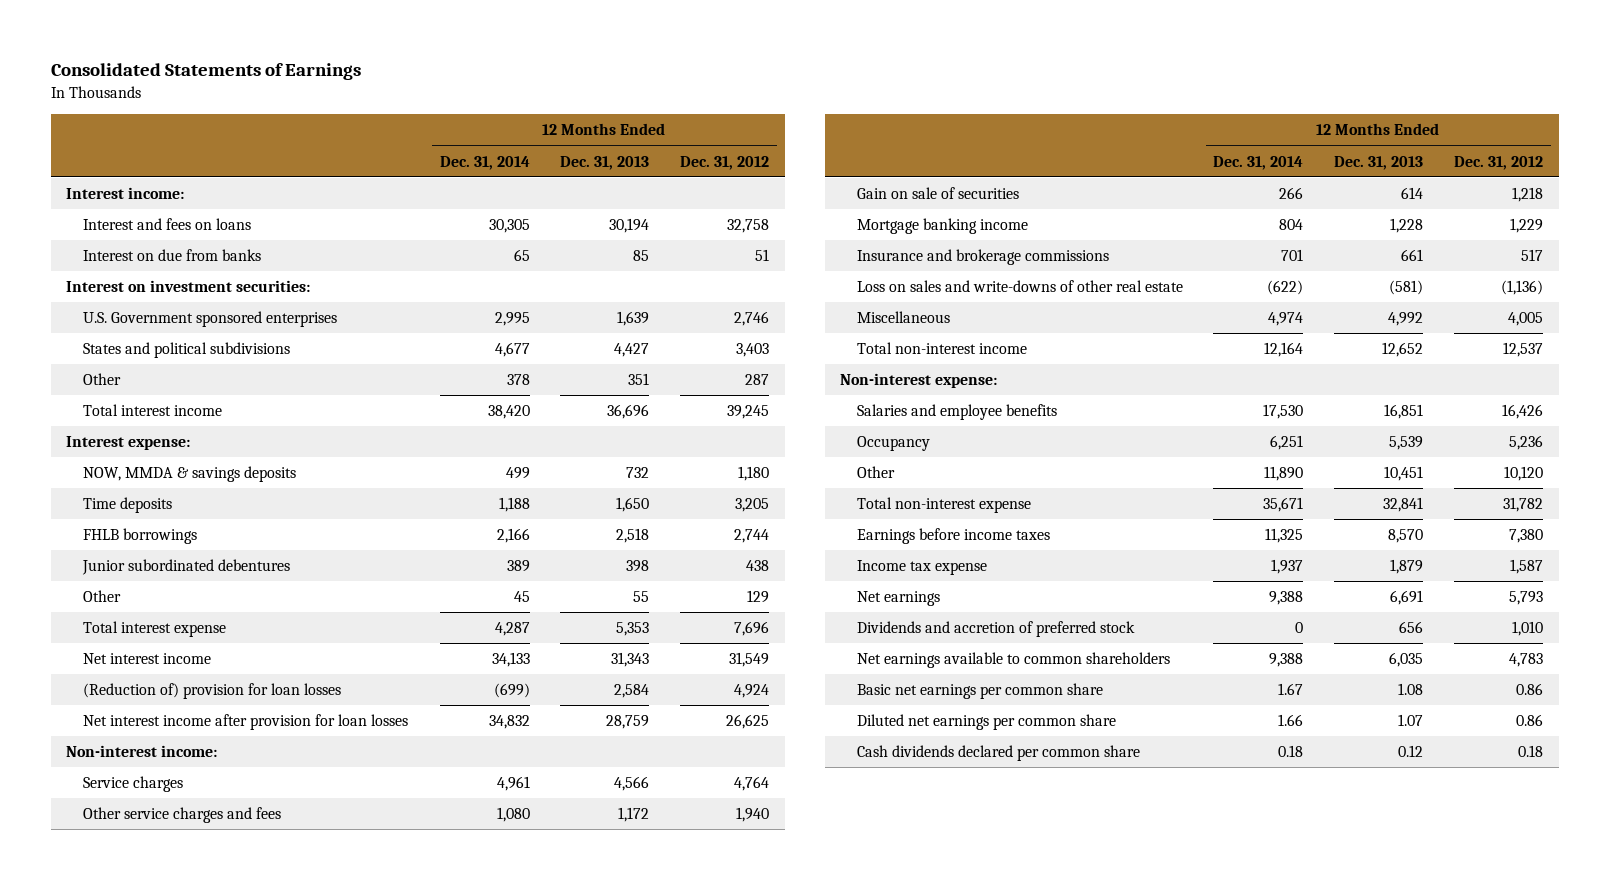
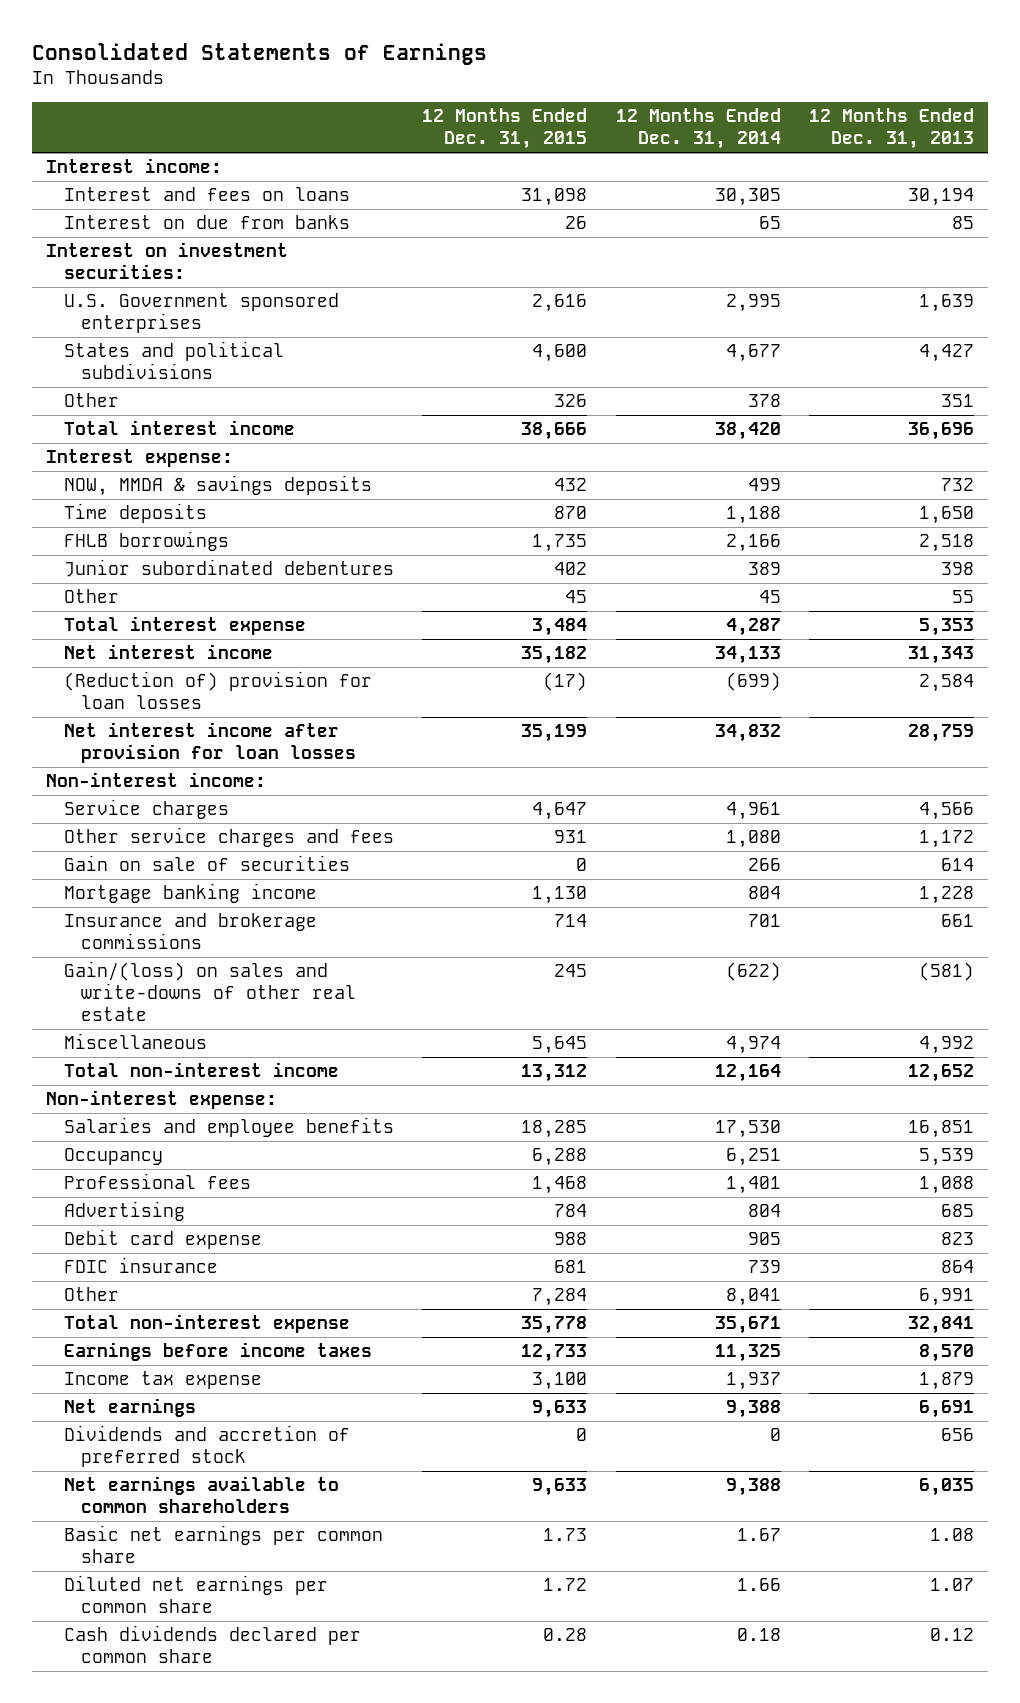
[680,155,770,170] Dec. 31, 2012 -> none
none -> [422,108,588,150] 12 Months Ended Dec. 31, 2015
[856,280,1183,293] Loss on sales and write-downs of other real estate -> [63,961,357,1022] Gain/(loss) on sales and write-downs of other real estate
none -> [63,1173,251,1190] Professional fees
none -> [63,1201,185,1222] Advertising
none -> [63,1229,262,1250] Debit card expense
none -> [63,1257,218,1274] FDIC insurance
[1264,466,1304,482] 11,890 -> [725,1288,781,1307] 8,041
[1384,466,1424,482] 10,451 -> [918,1288,974,1307] 6,991

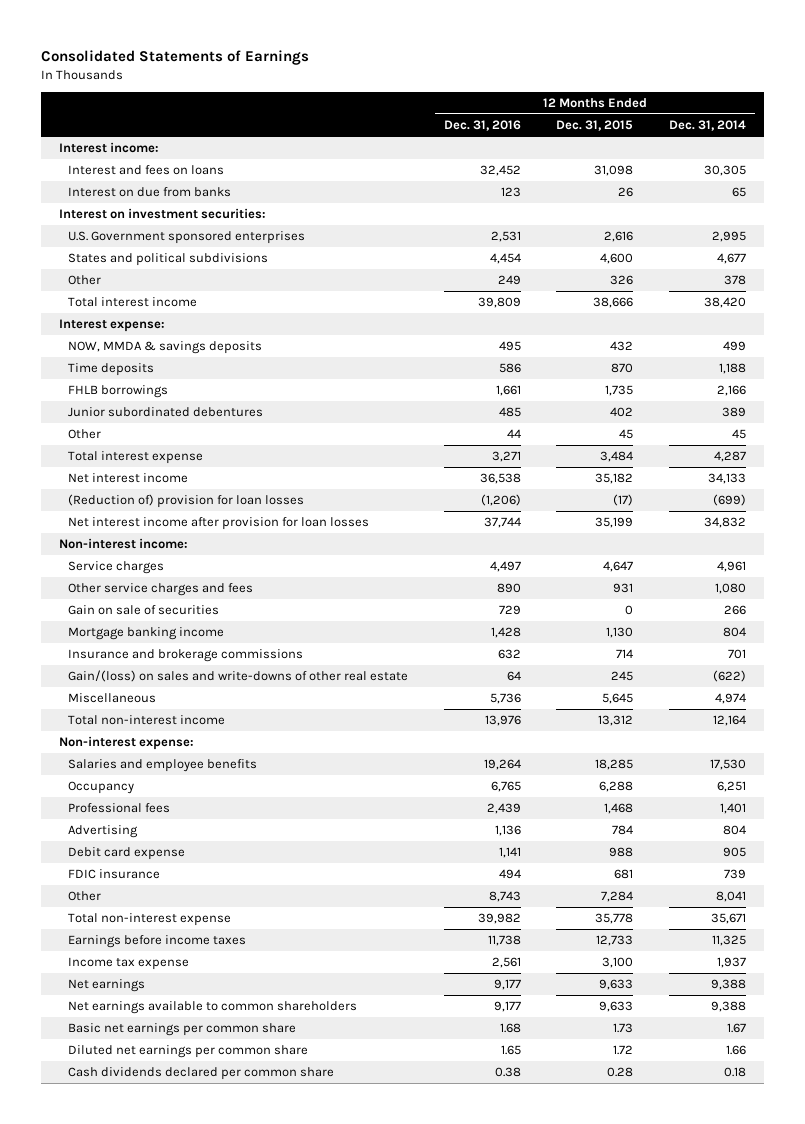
[808,108,974,150] 12 Months Ended Dec. 31, 2013 -> none
none -> [443,120,521,132] Dec. 31, 2016
[63,1425,350,1468] Dividends and accretion of preferred stock -> none

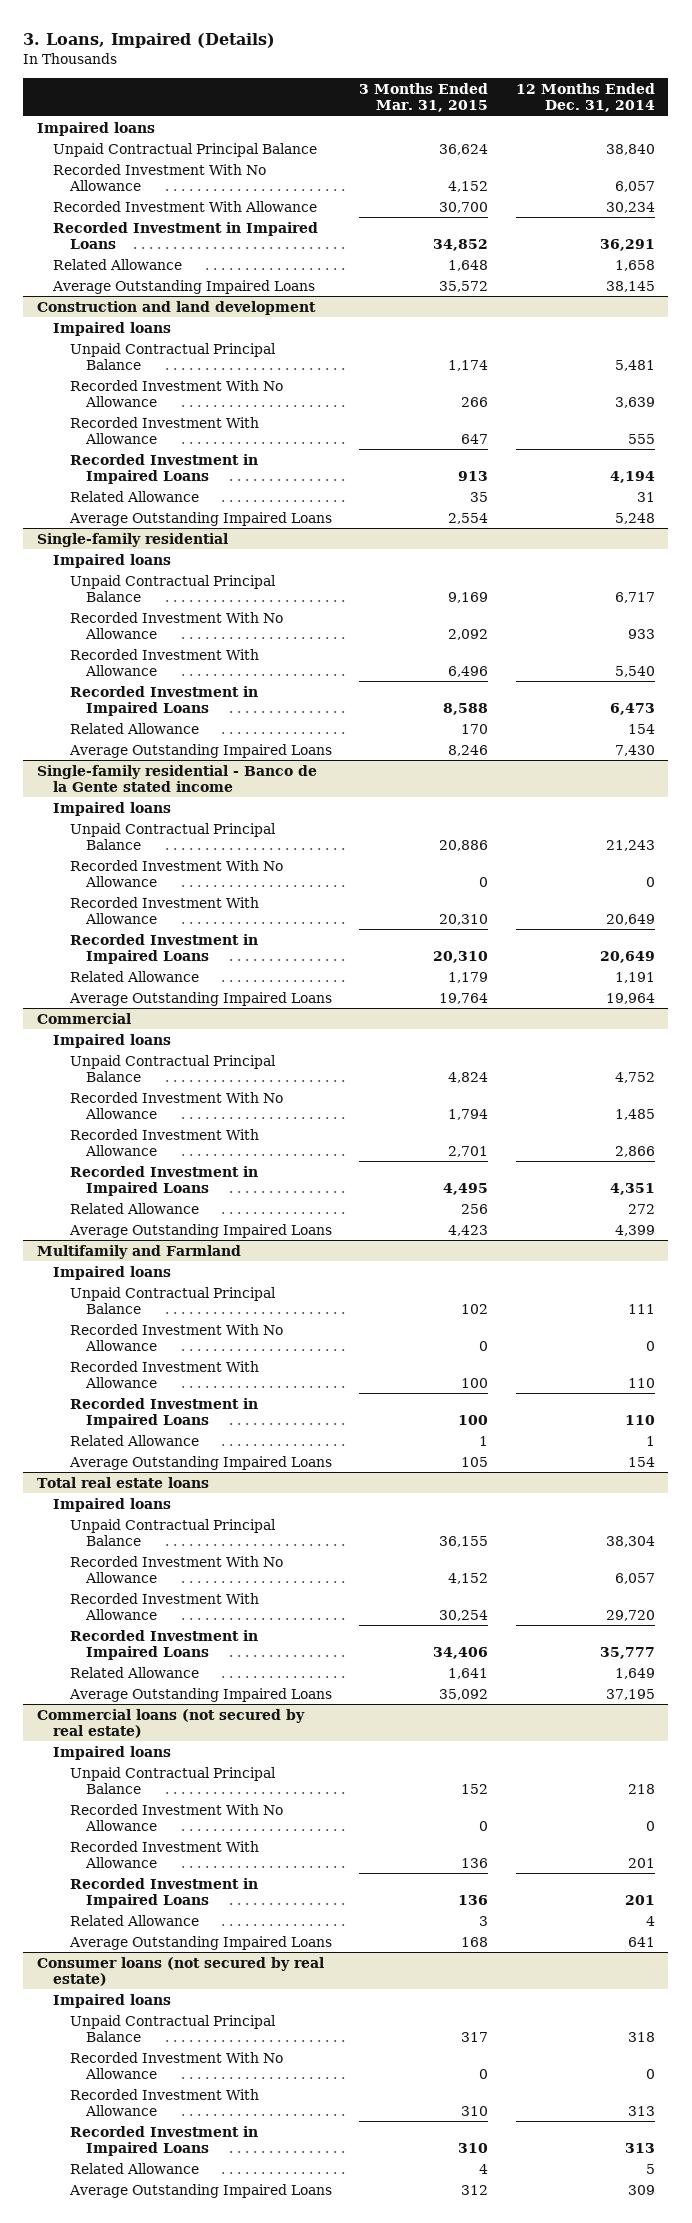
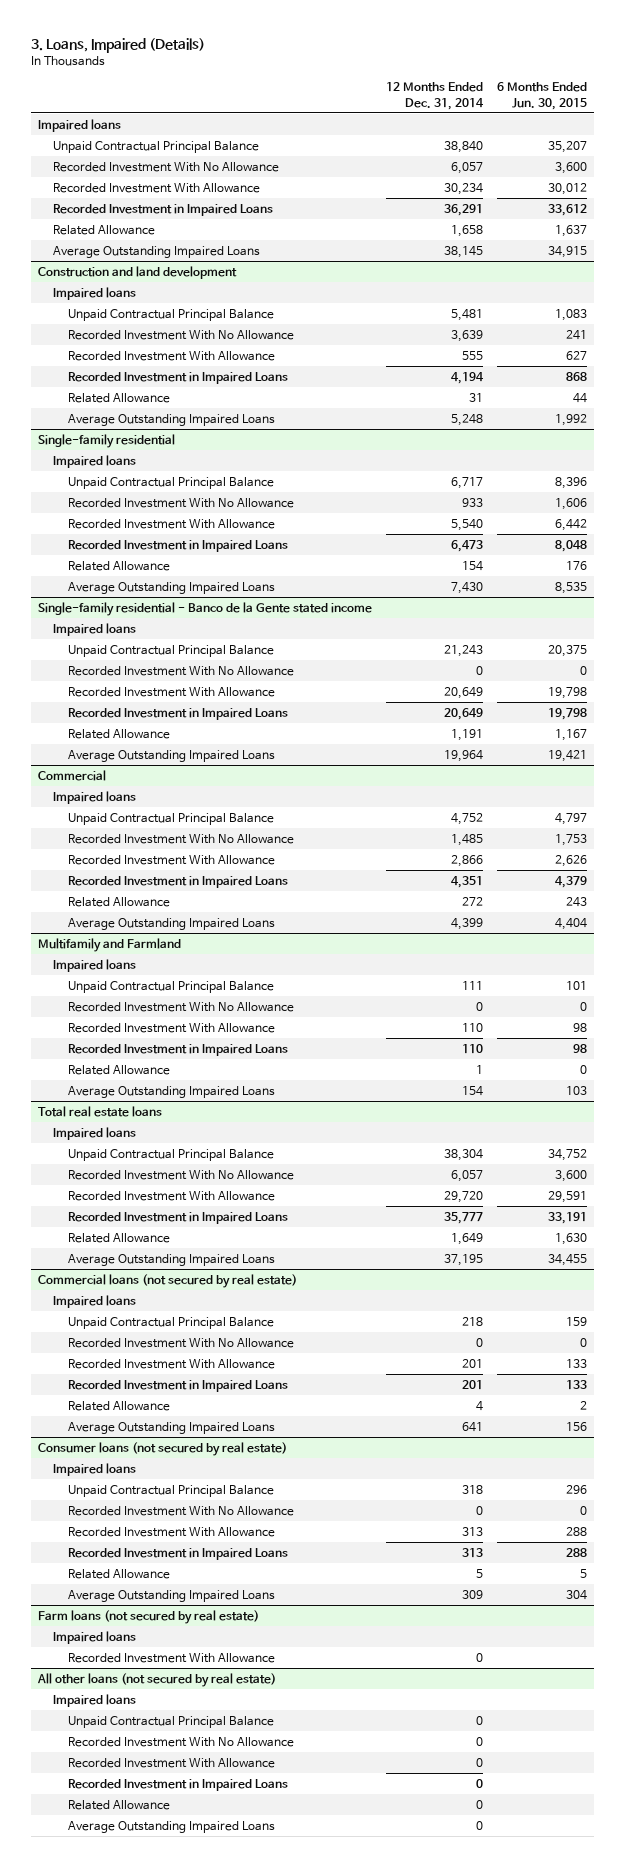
[359,82,489,113] 3 Months Ended Mar. 31, 2015 -> none
none -> [496,82,587,110] 6 Months Ended Jun. 30, 2015
none -> [37,1609,259,1624] Farm loans (not secured by real estate)
none -> [53,1630,137,1644] Impaired loans
none -> [68,1652,276,1663] Recorded Investment With Allowance
none -> [36,1672,276,1687] All other loans (not secured by real estate)
none -> [53,1693,137,1707] Impaired loans
none -> [68,1715,275,1728] Unpaid Contractual Principal Balance
none -> [68,1736,295,1747] Recorded Investment With No Allowance
none -> [68,1757,276,1768] Recorded Investment With Allowance
none -> [68,1778,289,1791] Recorded Investment in Impaired Loans
none -> [68,1799,171,1810] Related Allowance
none -> [68,1820,276,1833] Average Outstanding Impaired Loans

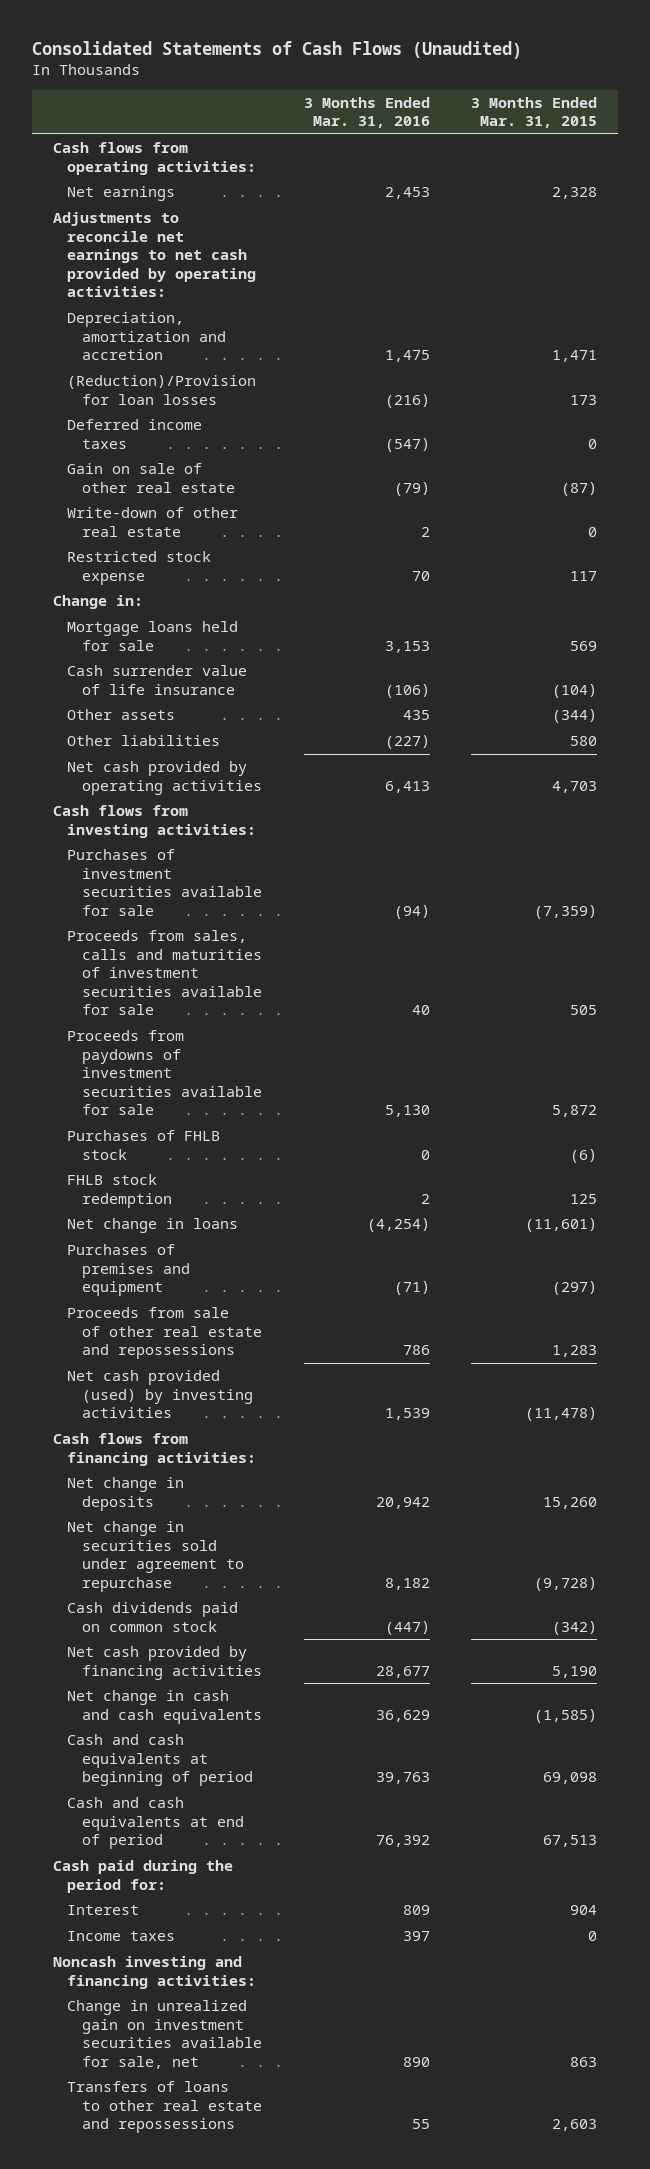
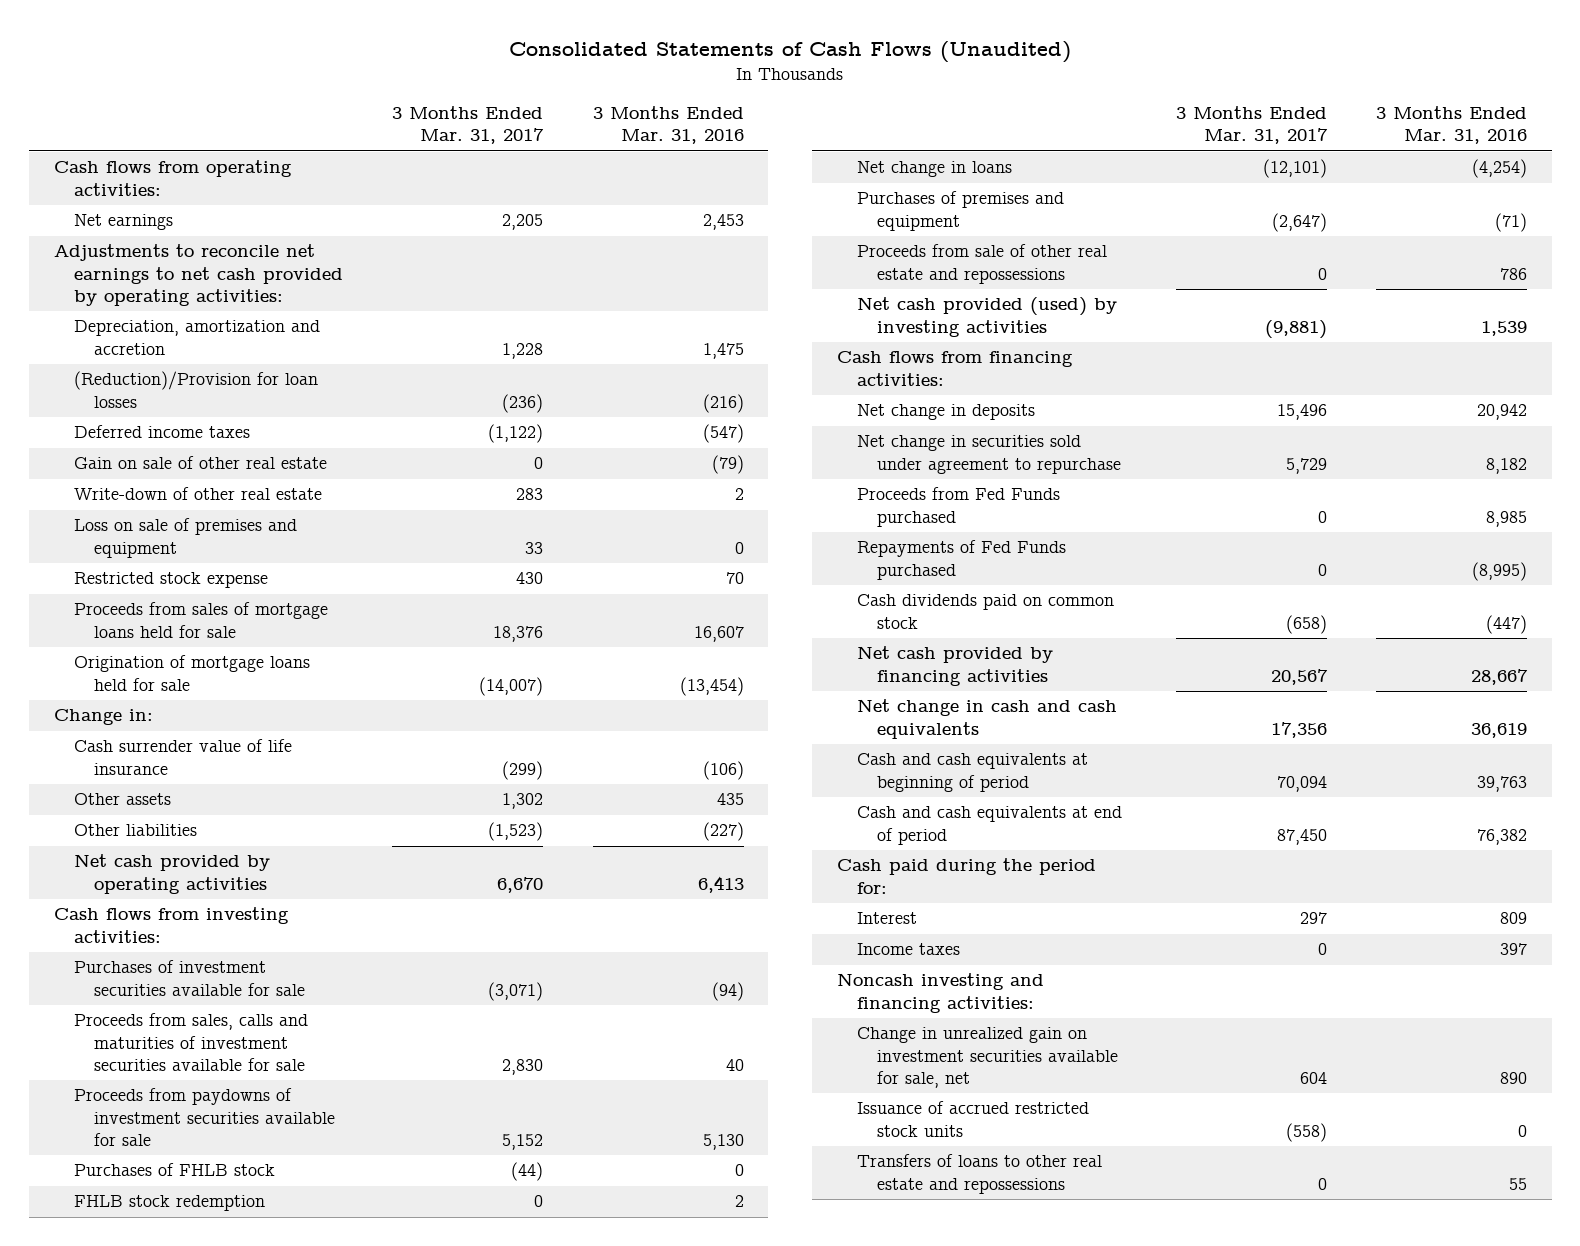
[471,96,598,129] 3 Months Ended Mar. 31, 2015 -> none
none -> [392,106,545,145] 3 Months Ended Mar. 31, 2017
none -> [73,518,297,558] Loss on sale of premises and equipment
none -> [73,602,328,638] Proceeds from sales of mortgage loans held for sale
none -> [73,655,310,691] Origination of mortgage loans held for sale
[67,621,239,651] Mortgage loans held for sale -> none
none -> [857,487,1061,527] Proceeds from Fed Funds purchased
none -> [857,540,1067,580] Repayments of Fed Funds purchased
[375,1665,430,1678] 28,677 -> [1470,668,1528,685] 28,667
[375,1709,430,1722] 36,629 -> [1470,722,1527,738] 36,619
[375,1835,430,1848] 76,392 -> [1476,828,1527,845] 76,382
none -> [857,1101,1090,1137] Issuance of accrued restricted stock units

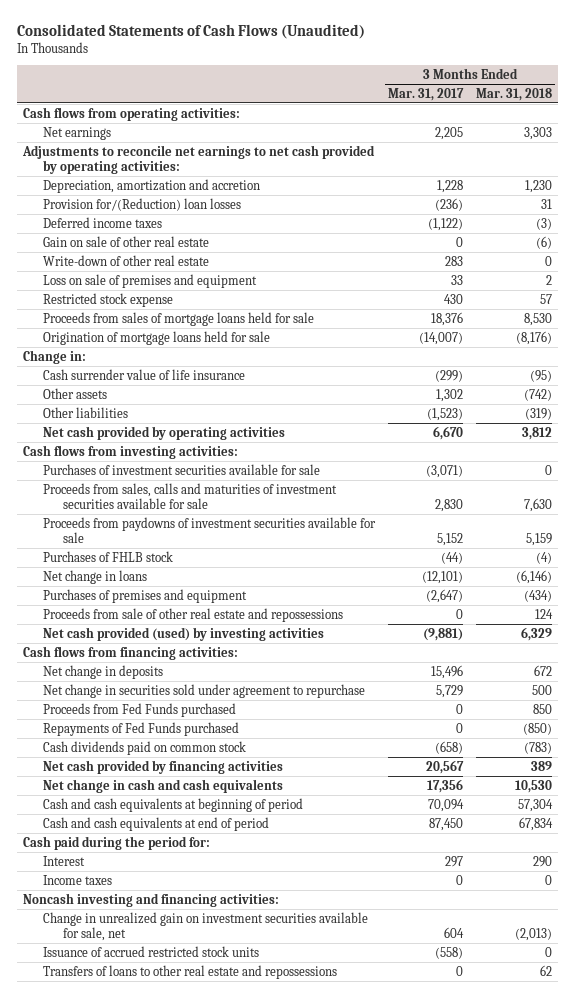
[592,106,744,145] 3 Months Ended Mar. 31, 2016 -> none
none -> [475,87,552,101] Mar. 31, 2018
[73,371,318,408] (Reduction)/Provision for loan losses -> [43,197,242,211] Provision for/(Reduction) loan losses
[73,1195,265,1212] FHLB stock redemption -> none

